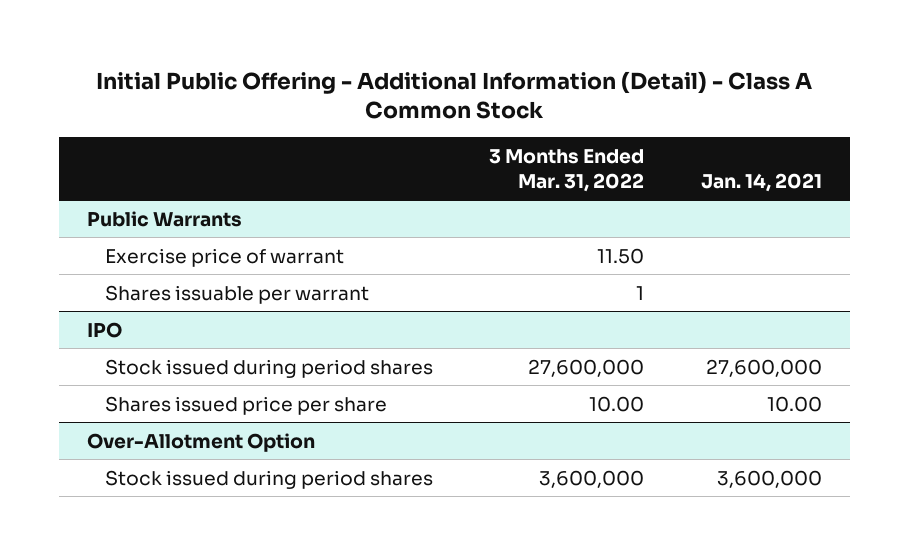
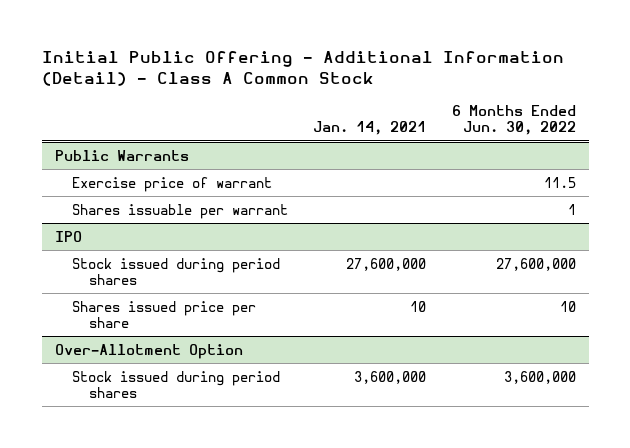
[489,149,645,192] 3 Months Ended Mar. 31, 2022 -> none
none -> [451,105,576,136] 6 Months Ended Jun. 30, 2022
[766,395,822,412] 10.00 -> [410,300,427,312] 10

